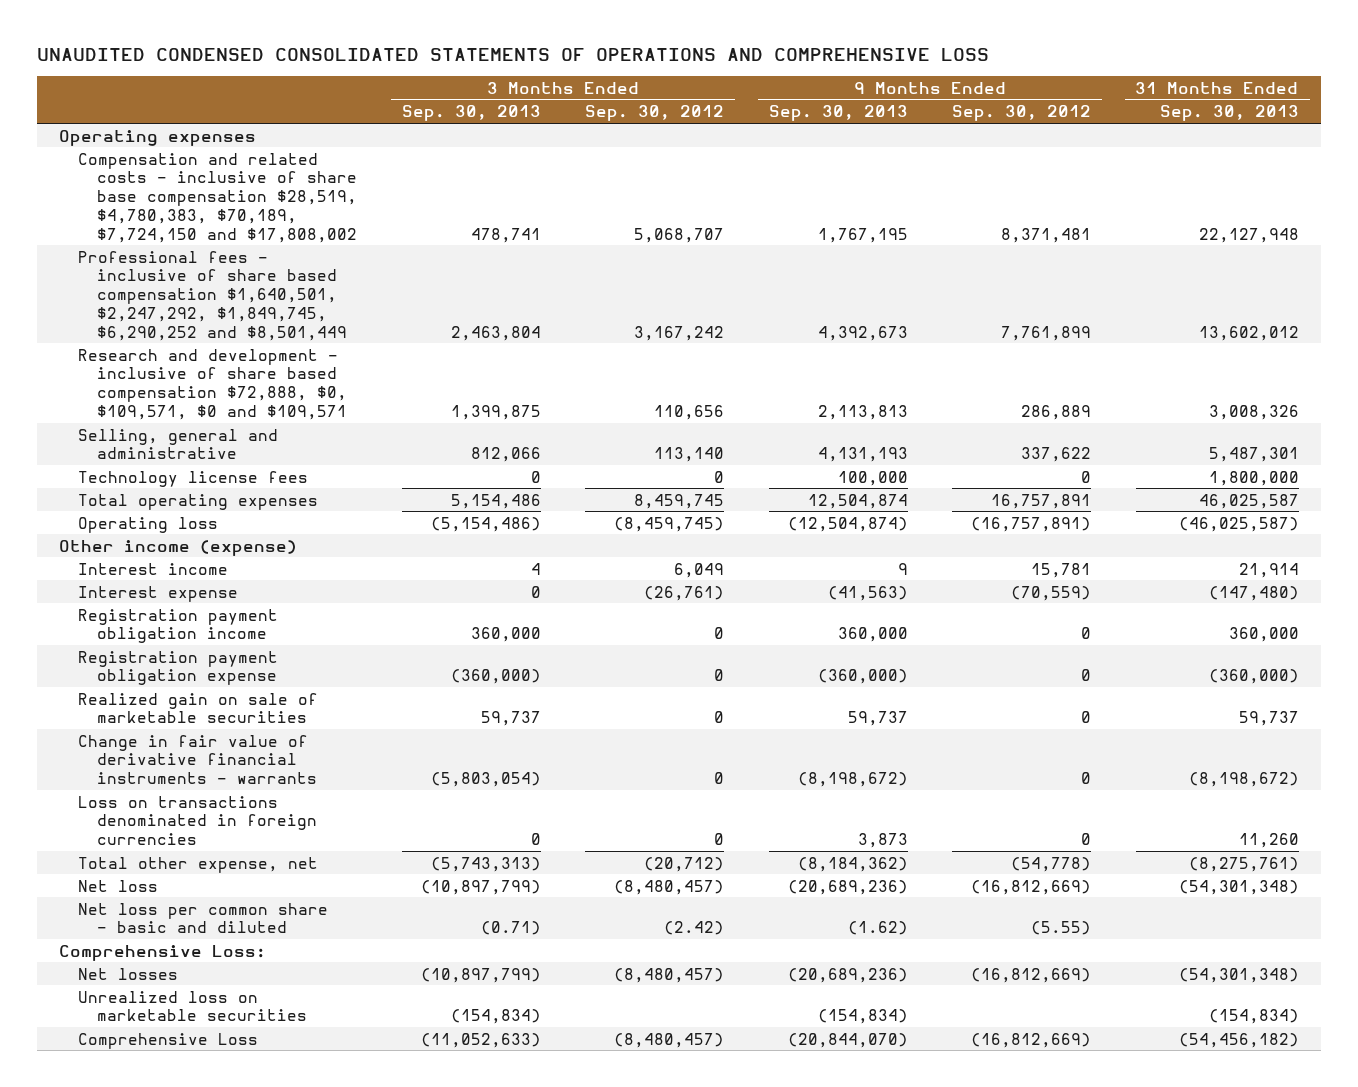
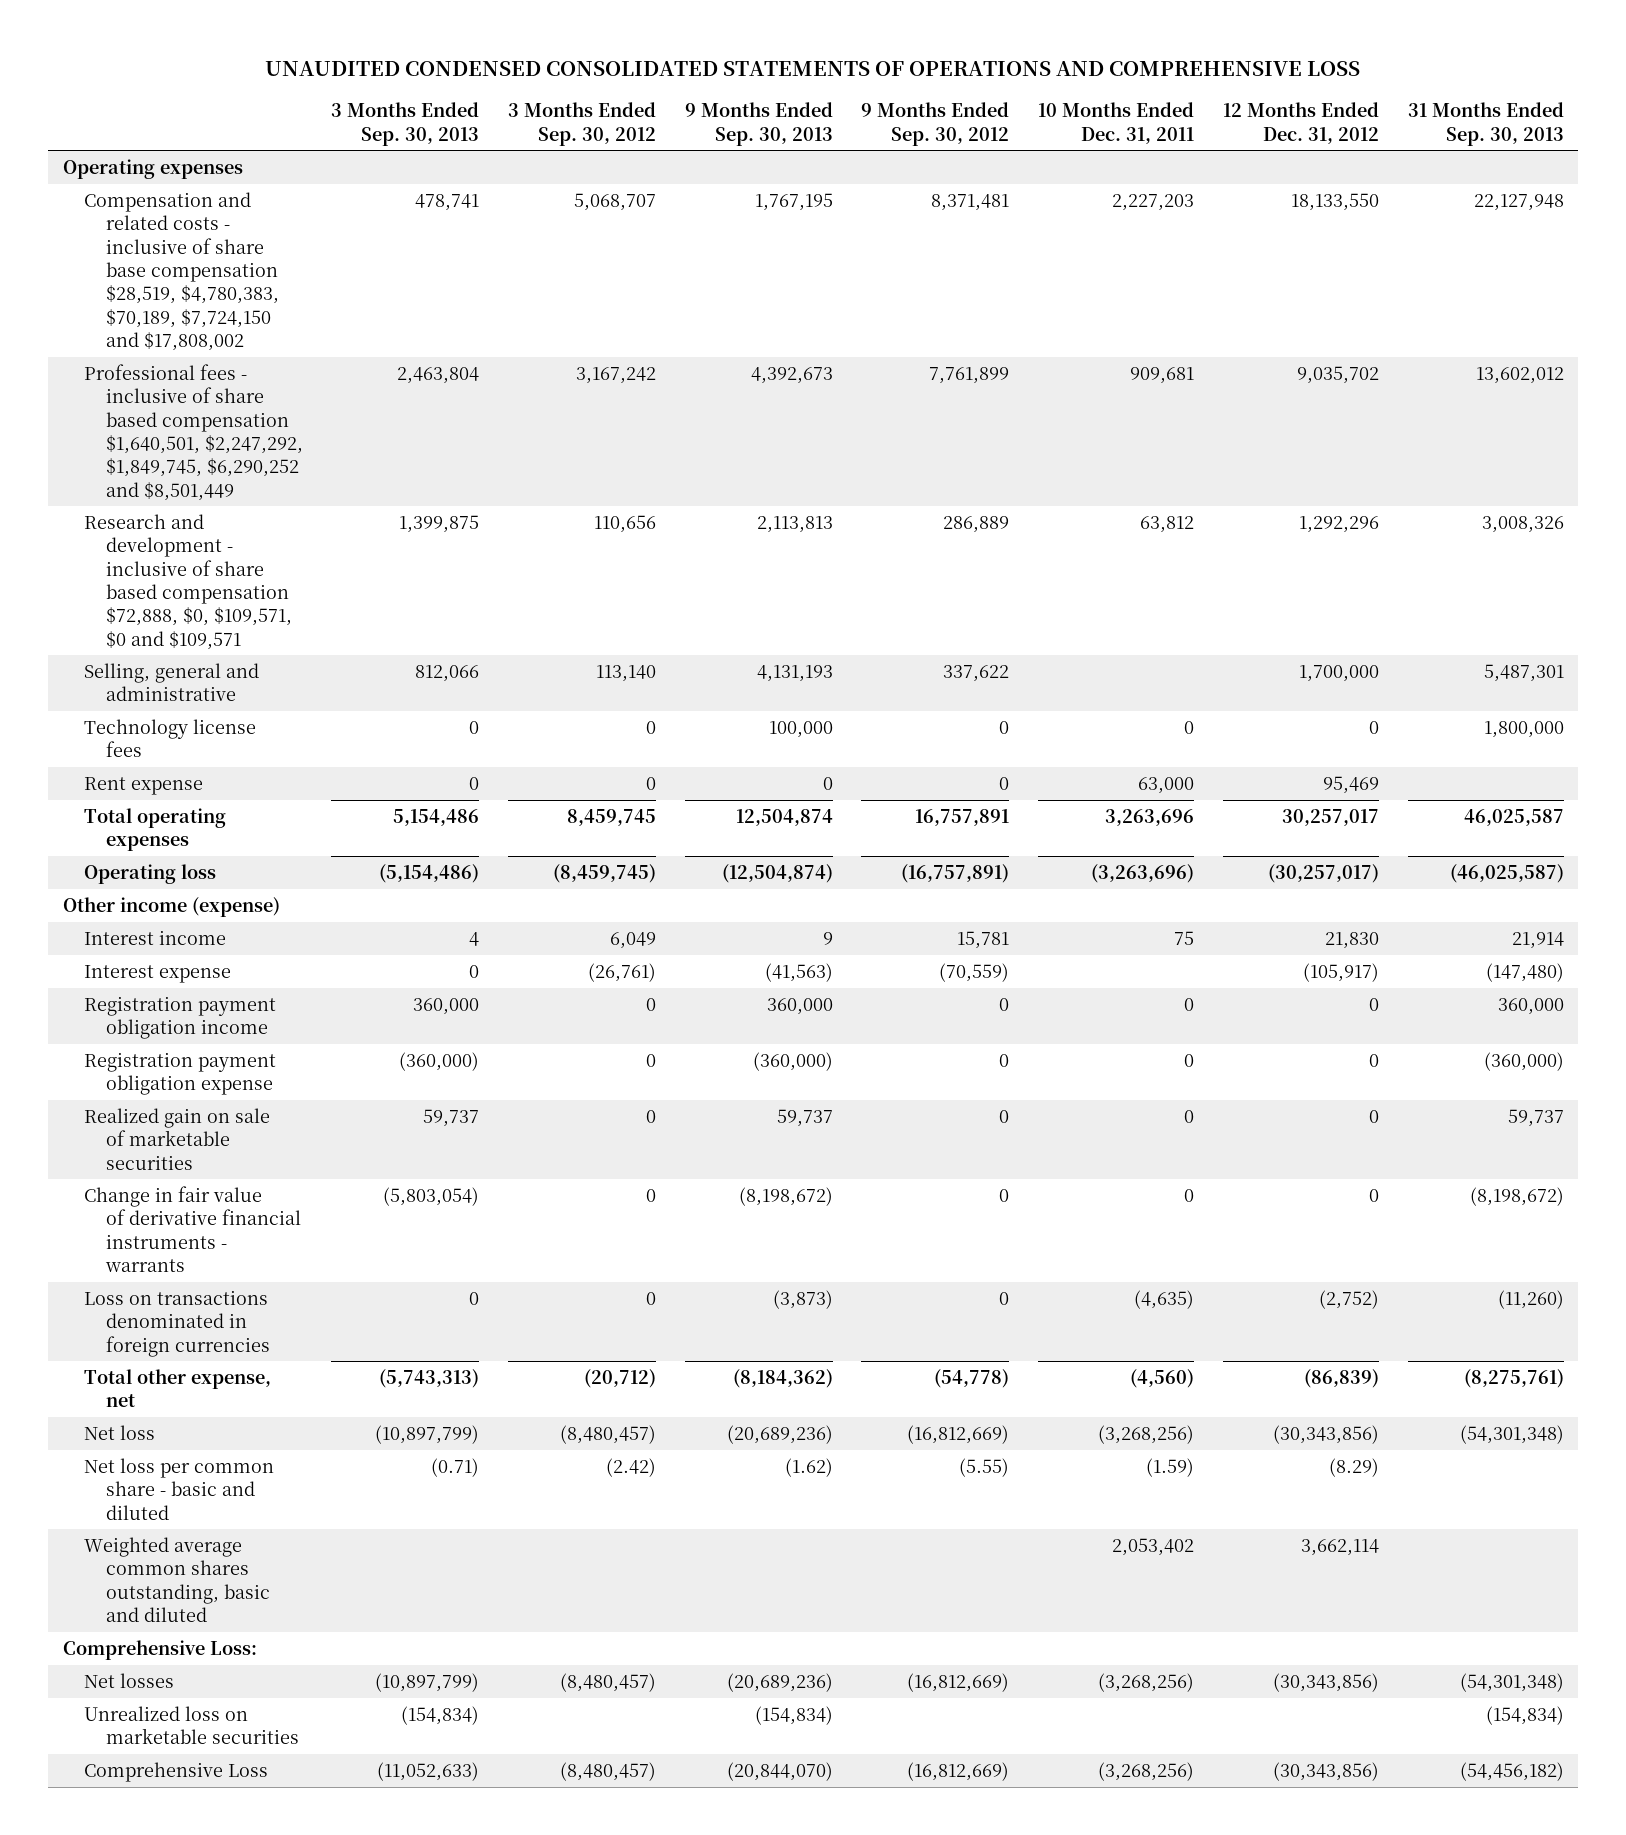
none -> [1038,102,1195,144] 10 Months Ended Dec. 31, 2011
none -> [1222,102,1379,144] 12 Months Ended Dec. 31, 2012
none -> [84,776,204,795] Rent expense
[857,833,908,849] 3,873 -> [772,1289,833,1309] (3,873)
[1238,833,1299,849] 11,260 -> [1497,1289,1564,1309] (11,260)
none -> [84,1536,270,1622] Weighted average common shares outstanding, basic and diluted

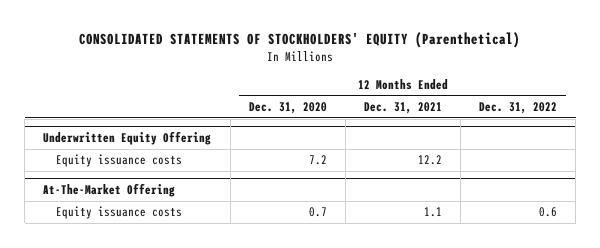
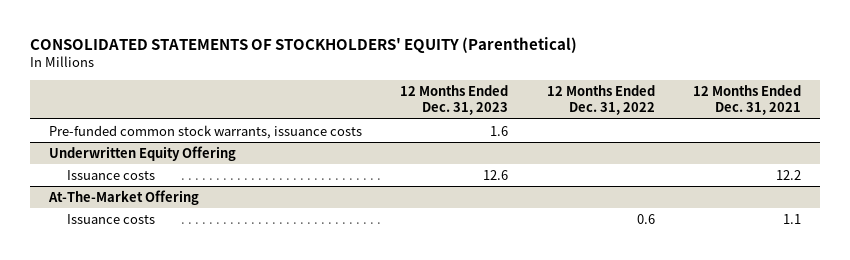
[248,101,327,114] Dec. 31, 2020 -> none
none -> [400,85,509,116] 12 Months Ended Dec. 31, 2023
none -> [49,124,363,139] Pre-funded common stock warrants, issuance costs
[55,154,182,168] Equity issuance costs -> [66,169,155,180] Issuance costs
[55,206,182,220] Equity issuance costs -> [66,213,155,224] Issuance costs

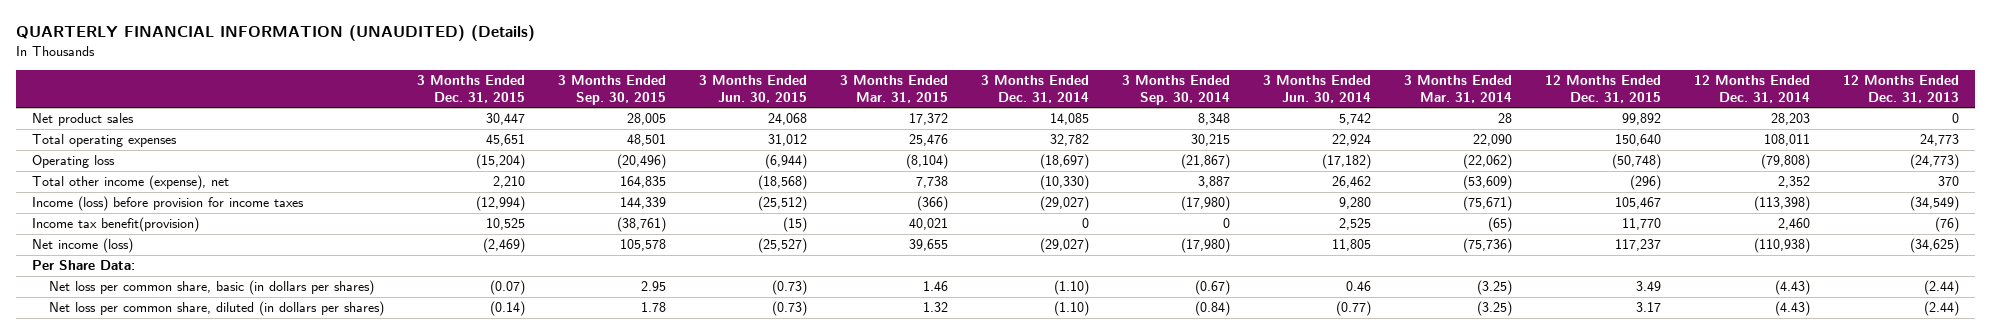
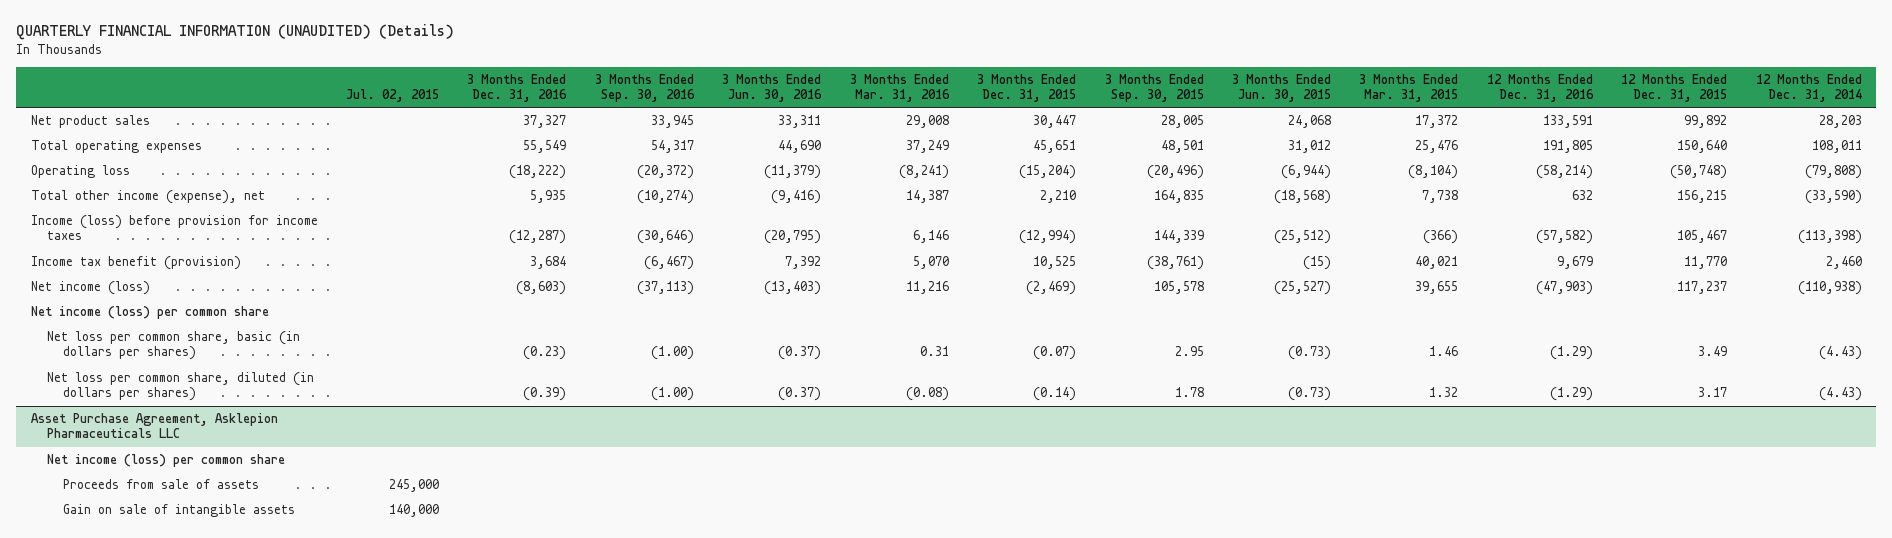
[980,75,1089,103] 3 Months Ended Dec. 31, 2014 -> none
[1121,75,1230,105] 3 Months Ended Sep. 30, 2014 -> none
[1262,75,1371,103] 3 Months Ended Jun. 30, 2014 -> none
[1403,75,1512,103] 3 Months Ended Mar. 31, 2014 -> none
[1842,75,1959,103] 12 Months Ended Dec. 31, 2013 -> none
none -> [346,89,440,103] Jul. 02, 2015
none -> [467,73,568,103] 3 Months Ended Dec. 31, 2016
none -> [594,73,695,103] 3 Months Ended Sep. 30, 2016
none -> [722,73,823,103] 3 Months Ended Jun. 30, 2016
none -> [849,73,950,103] 3 Months Ended Mar. 31, 2016
none -> [1486,73,1594,103] 12 Months Ended Dec. 31, 2016
[1629,175,1661,191] (296) -> [1677,189,1728,203] 156,215
[1777,176,1810,189] 2,352 -> [1804,189,1862,204] (33,590)
[32,217,200,233] Income tax benefit(provision) -> [30,255,241,270] Income tax benefit (provision)
[32,260,136,271] Per Share Data: -> [30,305,269,319] Net income (loss) per common share
none -> [30,412,278,439] Asset Purchase Agreement, Asklepion Pharmaceuticals LLC
none -> [46,453,285,467] Net income (loss) per common share
none -> [63,478,260,489] Proceeds from sale of assets
none -> [63,503,296,517] Gain on sale of intangible assets

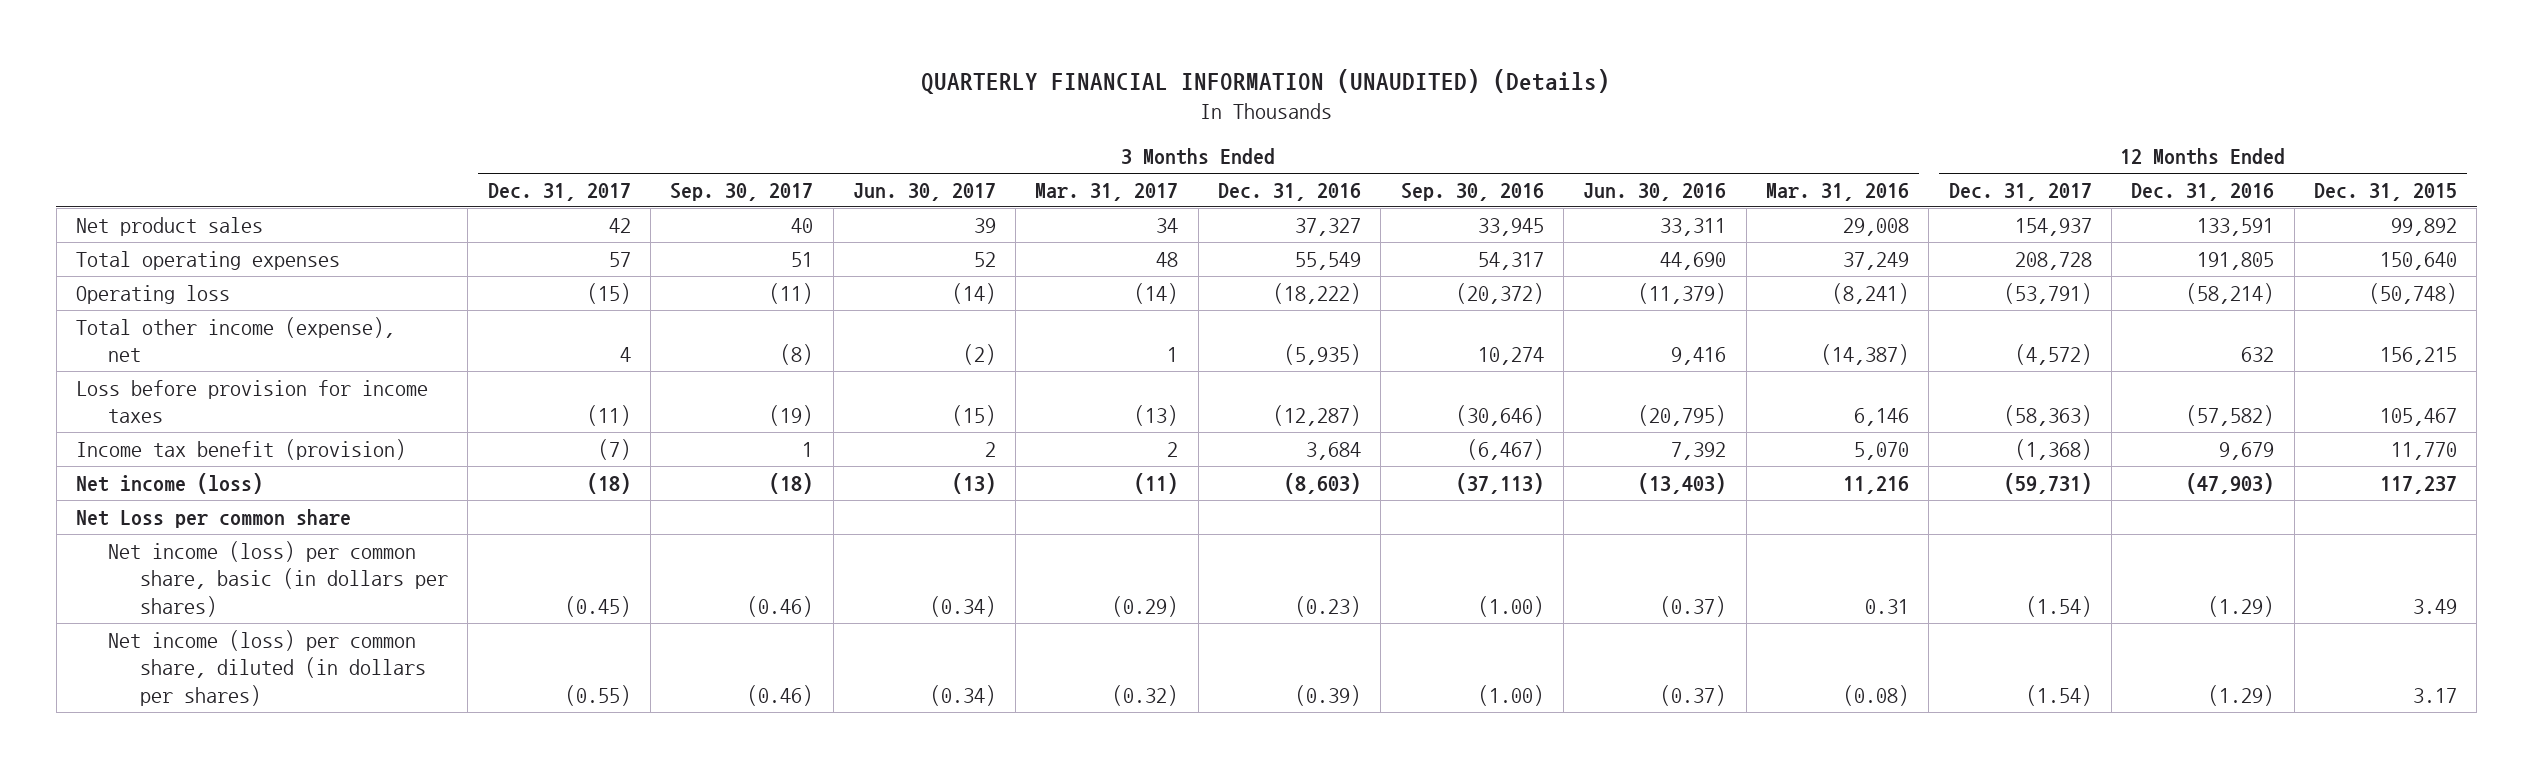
[346,89,440,103] Jul. 02, 2015 -> none
[977,73,1077,103] 3 Months Ended Dec. 31, 2015 -> none
[1104,73,1204,103] 3 Months Ended Sep. 30, 2015 -> none
[1232,73,1332,103] 3 Months Ended Jun. 30, 2015 -> none
[1359,73,1459,103] 3 Months Ended Mar. 31, 2015 -> none
[1755,73,1862,103] 12 Months Ended Dec. 31, 2014 -> none
none -> [487,182,631,201] Dec. 31, 2017
none -> [670,182,814,201] Sep. 30, 2017
none -> [852,182,996,201] Jun. 30, 2017
none -> [1035,182,1179,201] Mar. 31, 2017
none -> [1948,182,2092,201] Dec. 31, 2017
[530,189,567,203] 5,935 -> [1284,344,1362,366] (5,935)
[636,189,694,204] (10,274) -> [1477,347,1544,366] 10,274
[771,189,822,204] (9,416) -> [1671,347,1727,366] 9,416
[905,189,949,203] 14,387 -> [1821,344,1910,366] (14,387)
[30,214,318,241] Income (loss) before provision for income taxes -> [75,379,428,424] Loss before provision for income taxes
[30,412,278,439] Asset Purchase Agreement, Asklepion Pharmaceuticals LLC -> none
[46,453,285,467] Net income (loss) per common share -> none
[63,478,260,489] Proceeds from sale of assets -> none
[63,503,296,517] Gain on sale of intangible assets -> none
[30,305,269,319] Net income (loss) per common share -> [75,508,351,528] Net Loss per common share
[46,330,300,361] Net loss per common share, basic (in dollars per shares) -> [107,540,448,617] Net income (loss) per common share, basic (in dollars per shares)
[46,371,314,402] Net loss per common share, diluted (in dollars per shares) -> [107,629,426,706] Net income (loss) per common share, diluted (in dollars per shares)

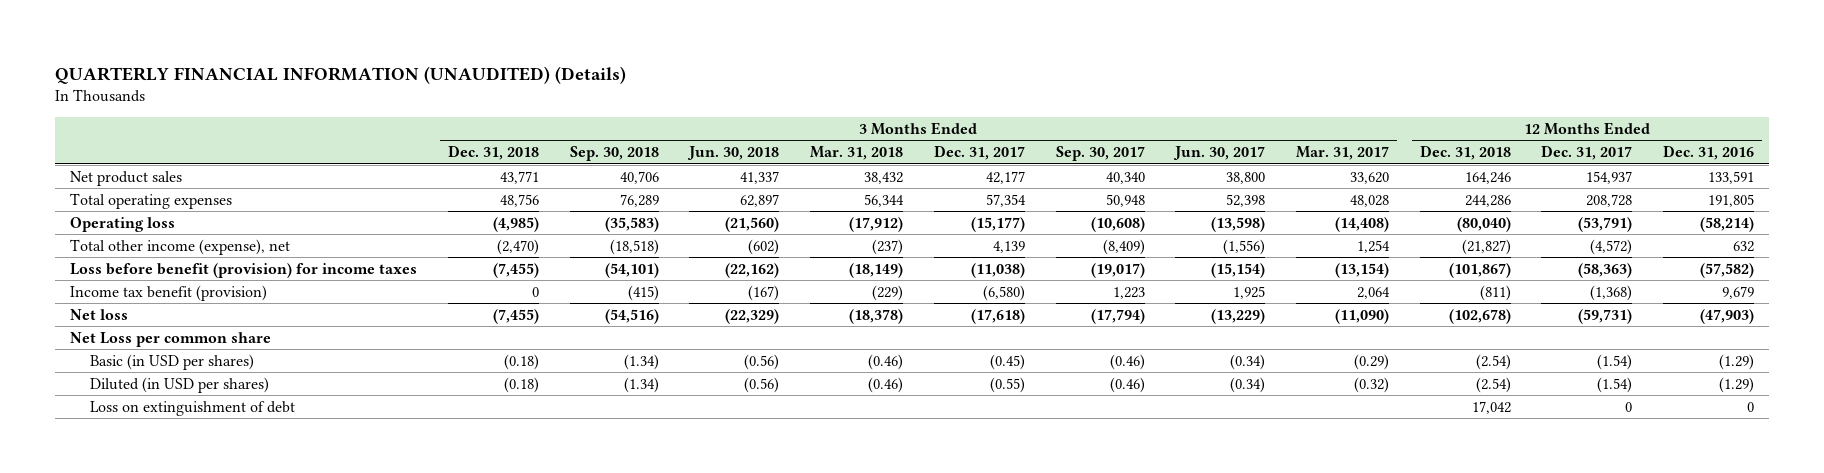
[1218,182,1362,201] Dec. 31, 2016 -> none
[1400,182,1544,201] Sep. 30, 2016 -> none
[1583,182,1727,201] Jun. 30, 2016 -> none
[1766,182,1910,201] Mar. 31, 2016 -> none
[2314,182,2458,201] Dec. 31, 2015 -> none
none -> [448,145,540,161] Dec. 31, 2018
none -> [569,146,659,162] Sep. 30, 2018
none -> [687,146,780,161] Jun. 30, 2018
none -> [810,146,904,161] Mar. 31, 2018
none -> [1419,145,1511,161] Dec. 31, 2018
[608,217,631,233] 42 -> [985,170,1025,184] 42,177
[791,217,814,233] 40 -> [1105,171,1145,184] 40,340
[973,217,996,233] 39 -> [1226,171,1266,184] 38,800
[1156,217,1179,233] 34 -> [1349,171,1389,184] 33,620
[608,251,631,267] 57 -> [985,193,1026,207] 57,354
[791,251,814,267] 51 -> [1105,193,1145,207] 50,948
[973,251,996,267] 52 -> [1226,193,1266,207] 52,398
[1156,251,1179,267] 48 -> [1349,194,1389,207] 48,028
[586,282,631,304] (15) -> [970,216,1025,232] (15,177)
[769,282,814,304] (11) -> [1090,216,1145,232] (10,608)
[951,282,996,304] (14) -> [1211,216,1266,232] (13,598)
[1134,282,1179,304] (14) -> [1334,216,1389,232] (14,408)
[619,347,631,363] 4 -> [992,240,1025,253] 4,139
[780,344,814,366] (8) -> [1102,238,1145,255] (8,409)
[962,344,996,366] (2) -> [1223,238,1266,255] (1,556)
[1167,347,1179,363] 1 -> [1356,239,1390,253] 1,254
[75,379,428,424] Loss before provision for income taxes -> [70,262,418,278] Loss before benefit (provision) for income taxes
[586,405,631,427] (11) -> [970,262,1025,278] (11,038)
[769,405,814,427] (19) -> [1090,262,1145,278] (19,017)
[951,405,996,427] (15) -> [1211,262,1266,278] (15,154)
[1134,405,1179,427] (13) -> [1334,262,1389,278] (13,154)
[597,438,631,460] (7) -> [982,284,1025,301] (6,580)
[802,441,814,457] 1 -> [1112,286,1145,299] 1,223
[984,441,996,457] 2 -> [1233,285,1266,299] 1,925
[1167,441,1179,457] 2 -> [1356,286,1390,299] 2,064
[75,472,263,494] Net income (loss) -> [70,308,129,320] Net loss
[586,472,631,494] (18) -> [970,308,1025,324] (17,618)
[769,472,814,494] (18) -> [1090,308,1145,324] (17,794)
[951,472,996,494] (13) -> [1211,308,1266,324] (13,229)
[1134,472,1179,494] (11) -> [1334,308,1389,324] (11,090)
[107,540,448,617] Net income (loss) per common share, basic (in dollars per shares) -> [89,353,254,370] Basic (in USD per shares)
[107,629,426,706] Net income (loss) per common share, diluted (in dollars per shares) -> [89,376,269,393] Diluted (in USD per shares)
none -> [89,400,295,416] Loss on extinguishment of debt

